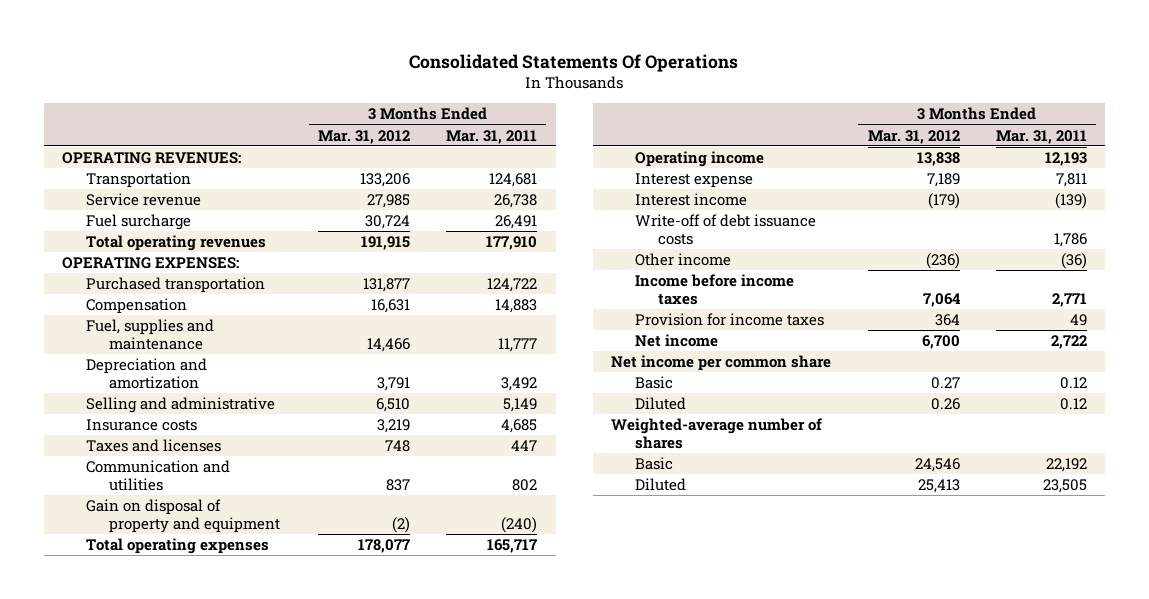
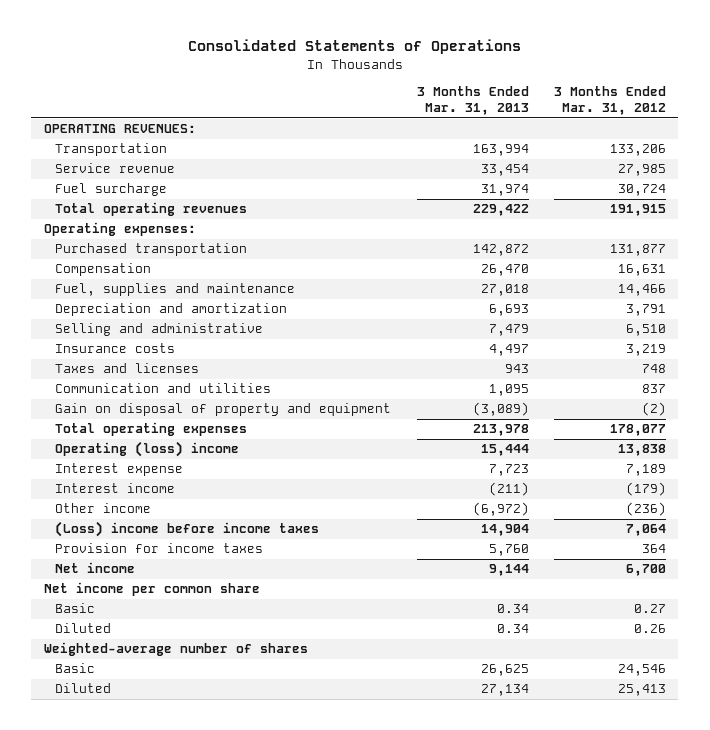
[409,53,739,72] Consolidated Statements Of Operations -> [187,39,521,55] Consolidated Statements of Operations
[446,129,538,144] Mar. 31, 2011 -> none
none -> [416,85,529,116] 3 Months Ended Mar. 31, 2013
[62,257,240,270] OPERATING EXPENSES: -> [43,222,196,237] Operating expenses:
[634,151,764,168] Operating income -> [55,441,240,458] Operating (loss) income
[634,214,816,245] Write-off of debt issuance costs -> none
[634,274,794,305] Income before income taxes -> [55,521,320,538] (Loss) income before income taxes

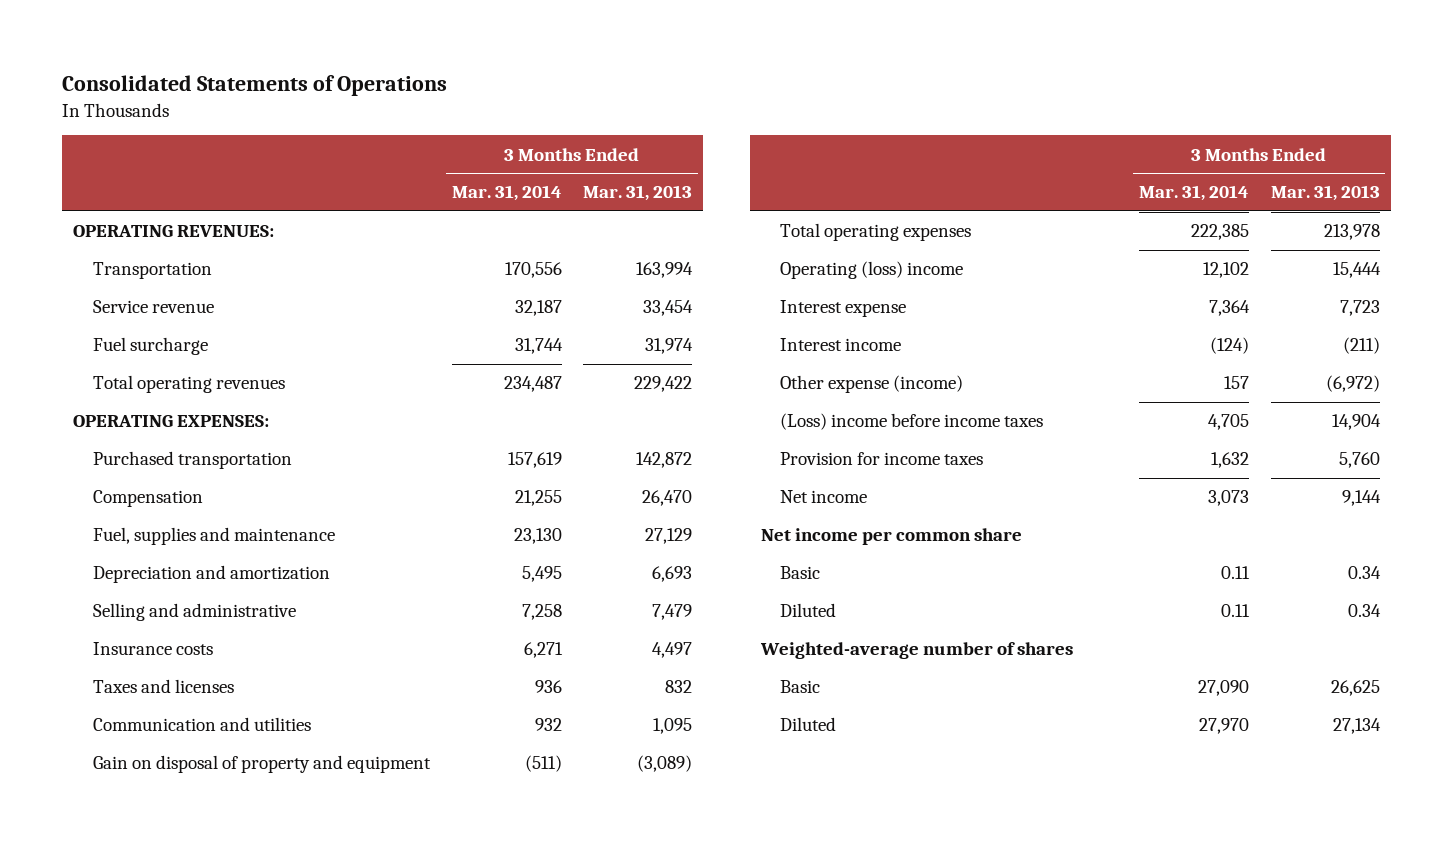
[553,85,666,116] 3 Months Ended Mar. 31, 2012 -> none
none -> [451,185,562,202] Mar. 31, 2014
[43,222,196,237] Operating expenses: -> [73,415,270,428] OPERATING EXPENSES:
[480,284,529,297] 27,018 -> [645,528,693,545] 27,129
[504,364,529,374] 943 -> [665,680,693,694] 832
[55,503,152,514] Other income -> [780,375,964,394] Other expense (income)

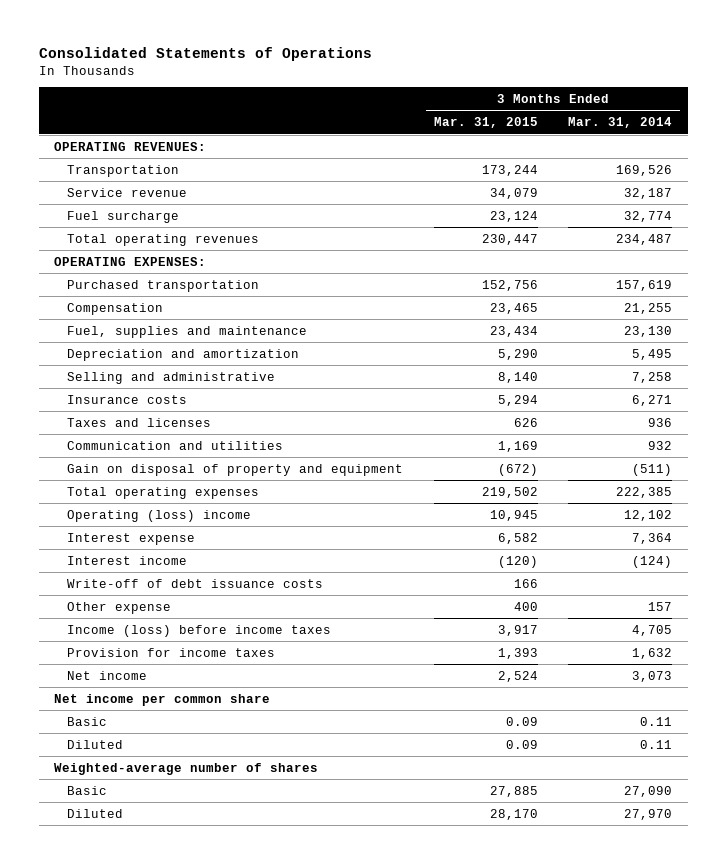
[583,185,693,202] Mar. 31, 2013 -> none
none -> [433,117,538,129] Mar. 31, 2015
[504,262,562,279] 170,556 -> [616,164,673,176] 169,526
[514,338,563,355] 31,744 -> [624,210,673,222] 32,774
none -> [67,578,324,588] Write-off of debt issuance costs
[780,375,964,394] Other expense (income) -> [67,601,172,614] Other expense
[780,413,1044,431] (Loss) income before income taxes -> [67,624,332,637] Income (loss) before income taxes

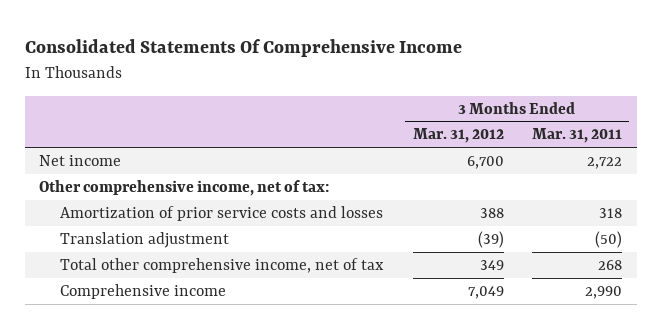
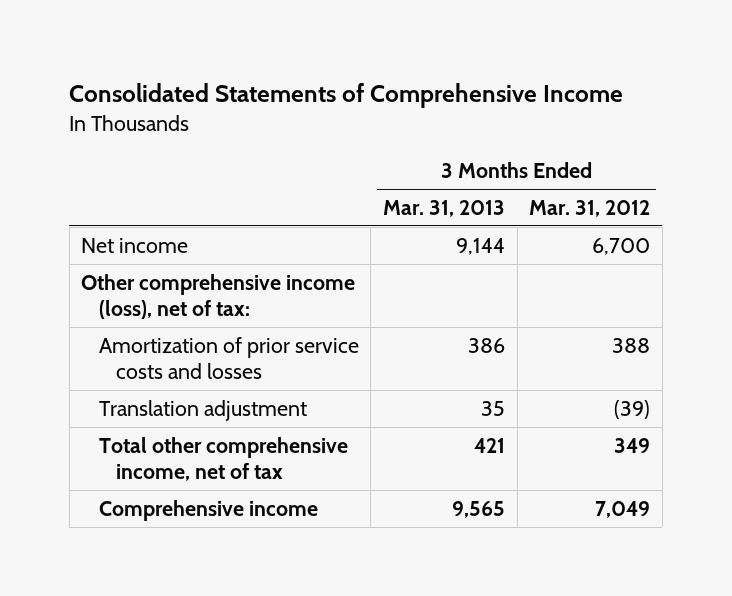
[24,39,462,58] Consolidated Statements Of Comprehensive Income -> [69,83,624,109] Consolidated Statements of Comprehensive Income
[532,128,623,144] Mar. 31, 2011 -> none
none -> [383,199,506,217] Mar. 31, 2013
[39,179,330,196] Other comprehensive income, net of tax: -> [81,273,356,320] Other comprehensive income (loss), net of tax:

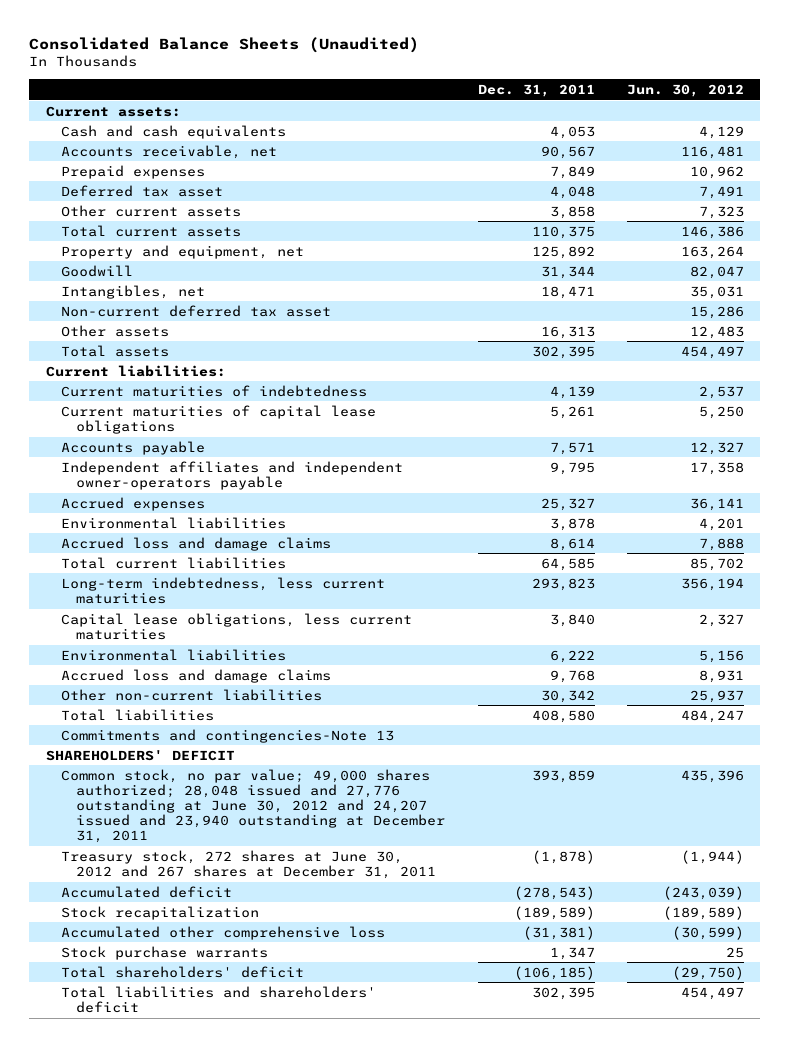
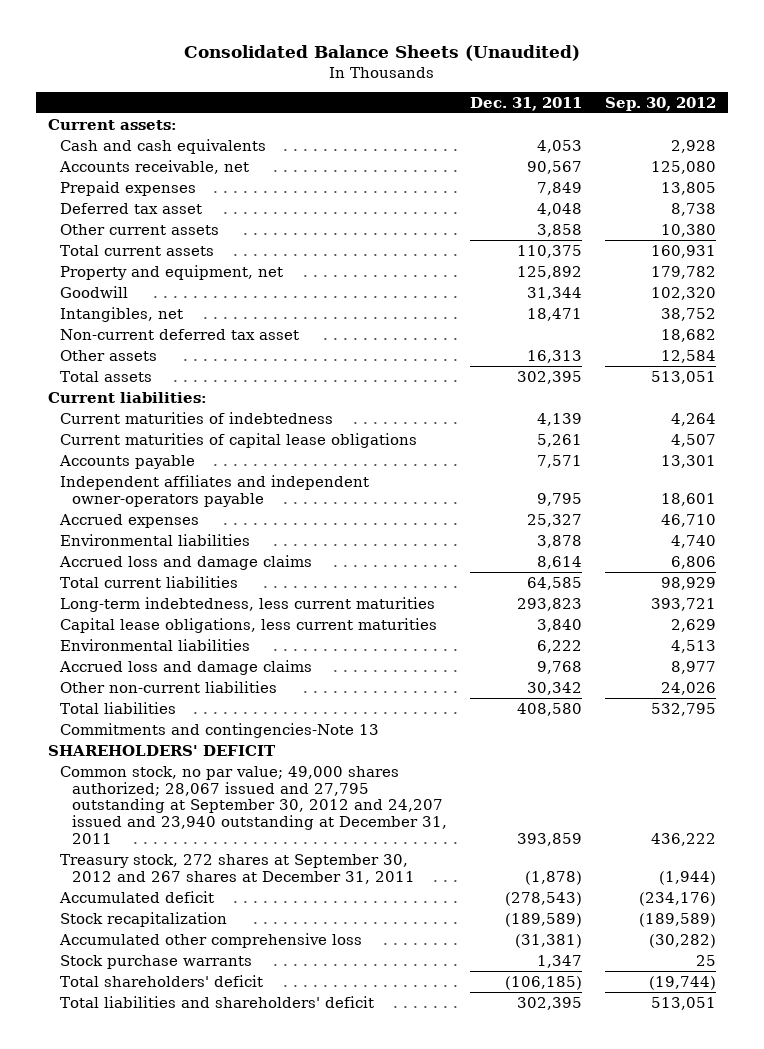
[626,83,744,97] Jun. 30, 2012 -> none
none -> [605,96,717,111] Sep. 30, 2012
[60,768,446,843] Common stock, no par value; 49,000 shares authorized; 28,048 issued and 27,776 outstanding at June 30, 2012 and 24,207 issued and 23,940 outstanding at December 31, 2011 -> [59,765,447,845] Common stock, no par value; 49,000 shares authorized; 28,067 issued and 27,795 outstanding at September 30, 2012 and 24,207 issued and 23,940 outstanding at December 31, 2011
[60,849,437,879] Treasury stock, 272 shares at June 30, 2012 and 267 shares at December 31, 2011 -> [59,853,415,884] Treasury stock, 272 shares at September 30, 2012 and 267 shares at December 31, 2011

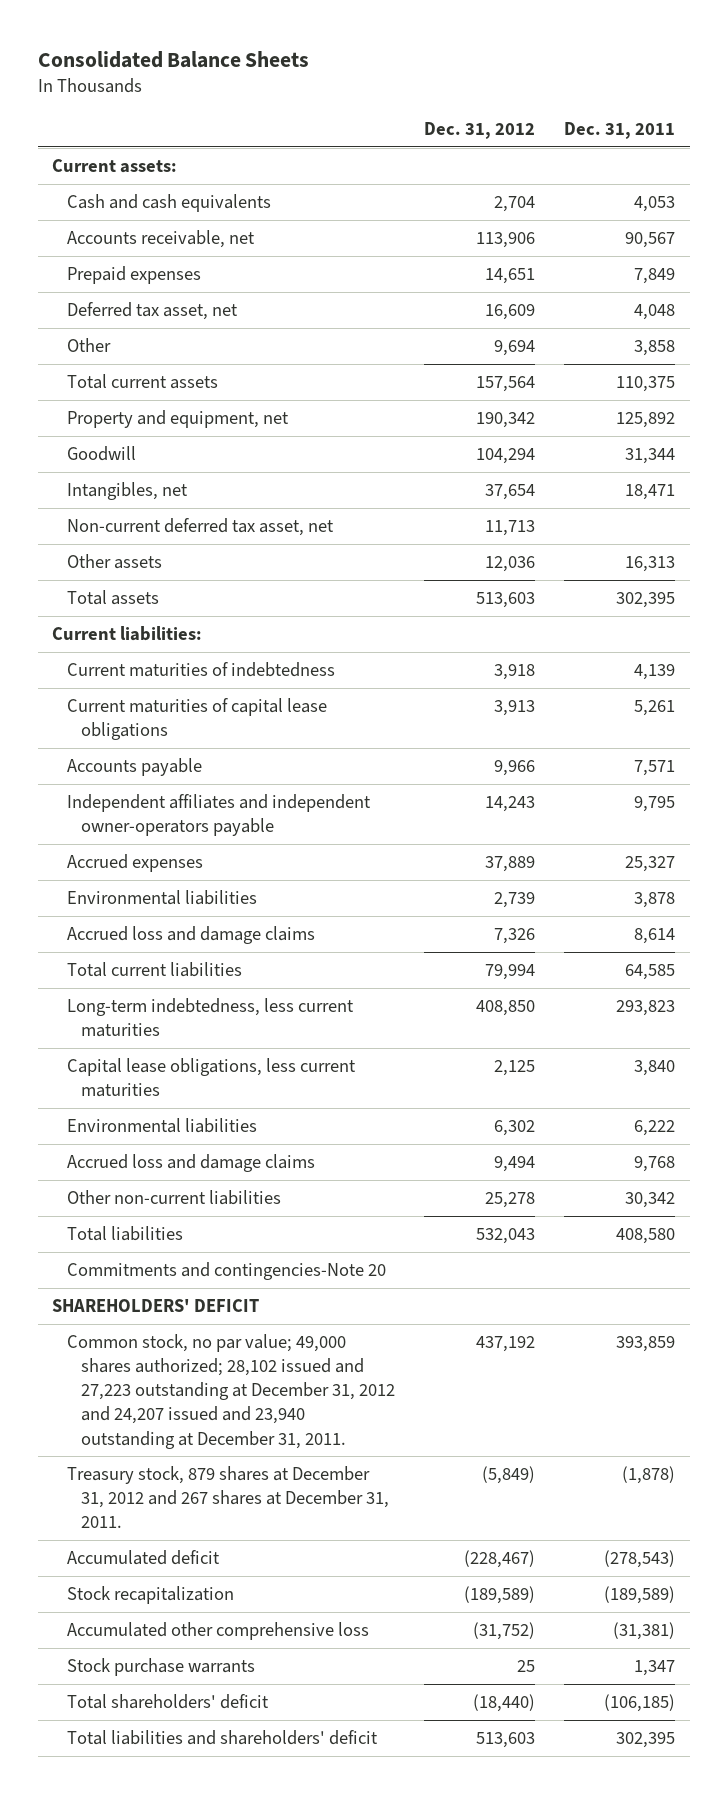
[183,45,580,62] Consolidated Balance Sheets (Unaudited) -> [37,50,309,68] Consolidated Balance Sheets
[605,96,717,111] Sep. 30, 2012 -> none
none -> [424,121,536,139] Dec. 31, 2012
[59,202,202,214] Deferred tax asset -> [66,302,238,321] Deferred tax asset, net
[59,223,219,235] Other current assets -> [66,338,111,353] Other
[59,328,299,340] Non-current deferred tax asset -> [66,518,334,537] Non-current deferred tax asset, net
[59,722,379,738] Commitments and contingencies-Note 13 -> [66,1262,386,1281] Commitments and contingencies-Note 20
[59,765,447,845] Common stock, no par value; 49,000 shares authorized; 28,067 issued and 27,795 outstanding at September 30, 2012 and 24,207 issued and 23,940 outstanding at December 31, 2011 -> [66,1334,396,1449] Common stock, no par value; 49,000 shares authorized; 28,102 issued and 27,223 outstanding at December 31, 2012 and 24,207 issued and 23,940 outstanding at December 31, 2011.
[59,853,415,884] Treasury stock, 272 shares at September 30, 2012 and 267 shares at December 31, 2011 -> [66,1466,390,1529] Treasury stock, 879 shares at December 31, 2012 and 267 shares at December 31, 2011.

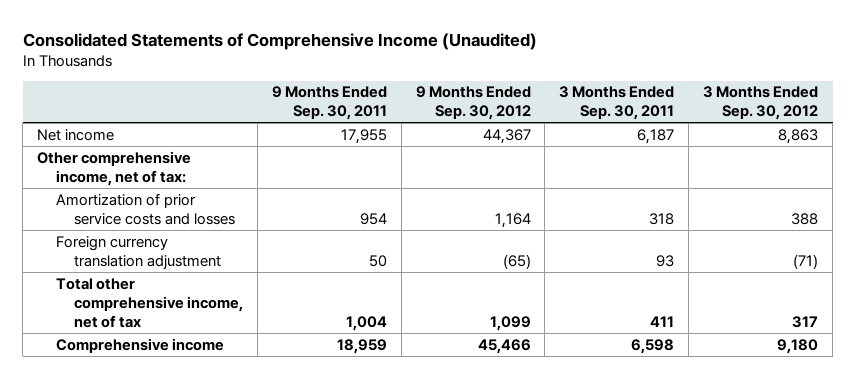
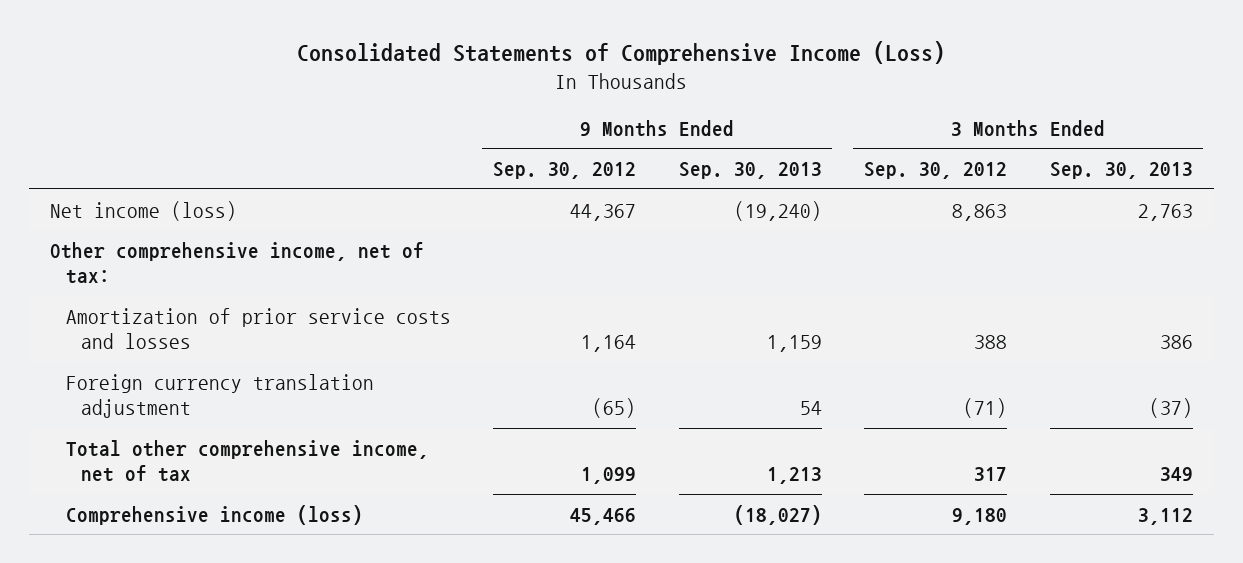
[22,32,537,50] Consolidated Statements of Comprehensive Income (Unaudited) -> [297,41,946,66] Consolidated Statements of Comprehensive Income (Loss)
[271,86,387,121] 9 Months Ended Sep. 30, 2011 -> none
[559,86,675,121] 3 Months Ended Sep. 30, 2011 -> none
none -> [678,161,822,179] Sep. 30, 2013
none -> [1049,161,1193,179] Sep. 30, 2013
[37,128,115,141] Net income -> [49,200,237,221] Net income (loss)
[55,337,224,353] Comprehensive income -> [65,504,363,525] Comprehensive income (loss)

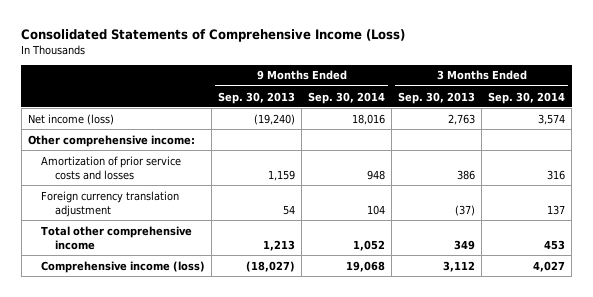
[493,161,637,179] Sep. 30, 2012 -> none
[864,161,1008,179] Sep. 30, 2012 -> none
none -> [308,91,386,104] Sep. 30, 2014
none -> [488,91,566,104] Sep. 30, 2014
[49,241,424,284] Other comprehensive income, net of tax: -> [27,134,195,147] Other comprehensive income:
[65,439,429,482] Total other comprehensive income, net of tax -> [41,225,193,250] Total other comprehensive income

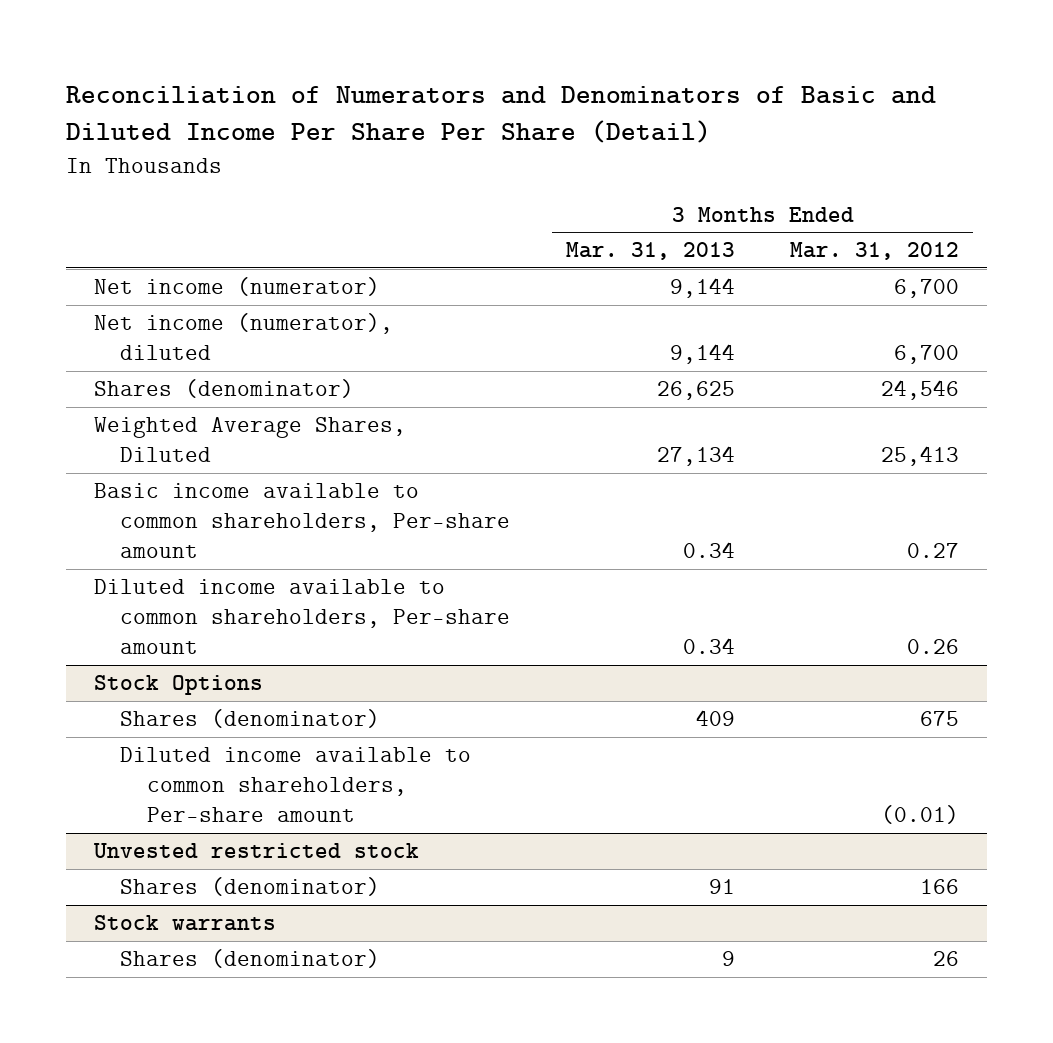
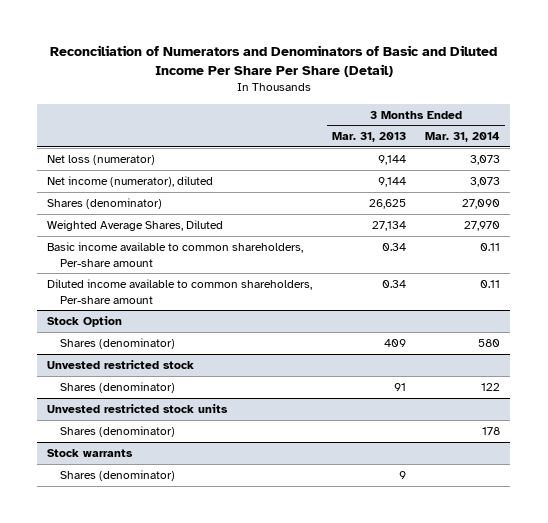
[790,242,960,261] Mar. 31, 2012 -> none
none -> [425,132,501,143] Mar. 31, 2014
[94,277,381,297] Net income (numerator) -> [47,154,156,165] Net loss (numerator)
[94,675,264,696] Stock Options -> [47,315,123,327] Stock Option
[120,747,472,822] Diluted income available to common shareholders, Per-share amount -> none
none -> [47,403,229,413] Unvested restricted stock units
none -> [60,425,176,437] Shares (denominator)

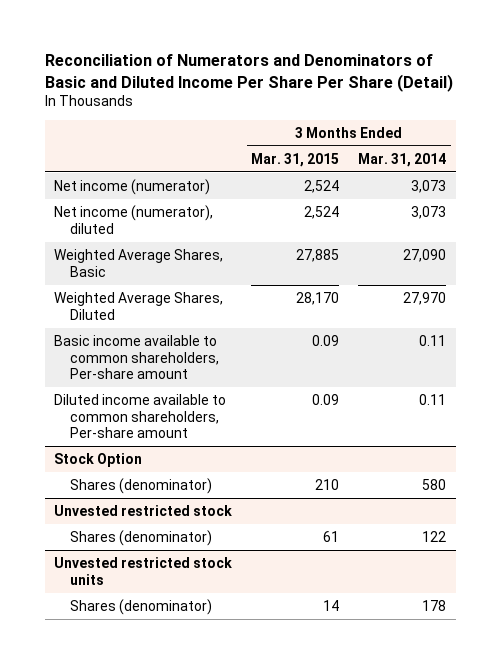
[331,132,406,143] Mar. 31, 2013 -> none
none -> [251,152,340,167] Mar. 31, 2015
[47,154,156,165] Net loss (numerator) -> [54,178,211,195] Net income (numerator)
[47,197,163,209] Shares (denominator) -> [54,248,224,277] Weighted Average Shares, Basic
[47,448,134,457] Stock warrants -> none
[60,469,176,481] Shares (denominator) -> none

